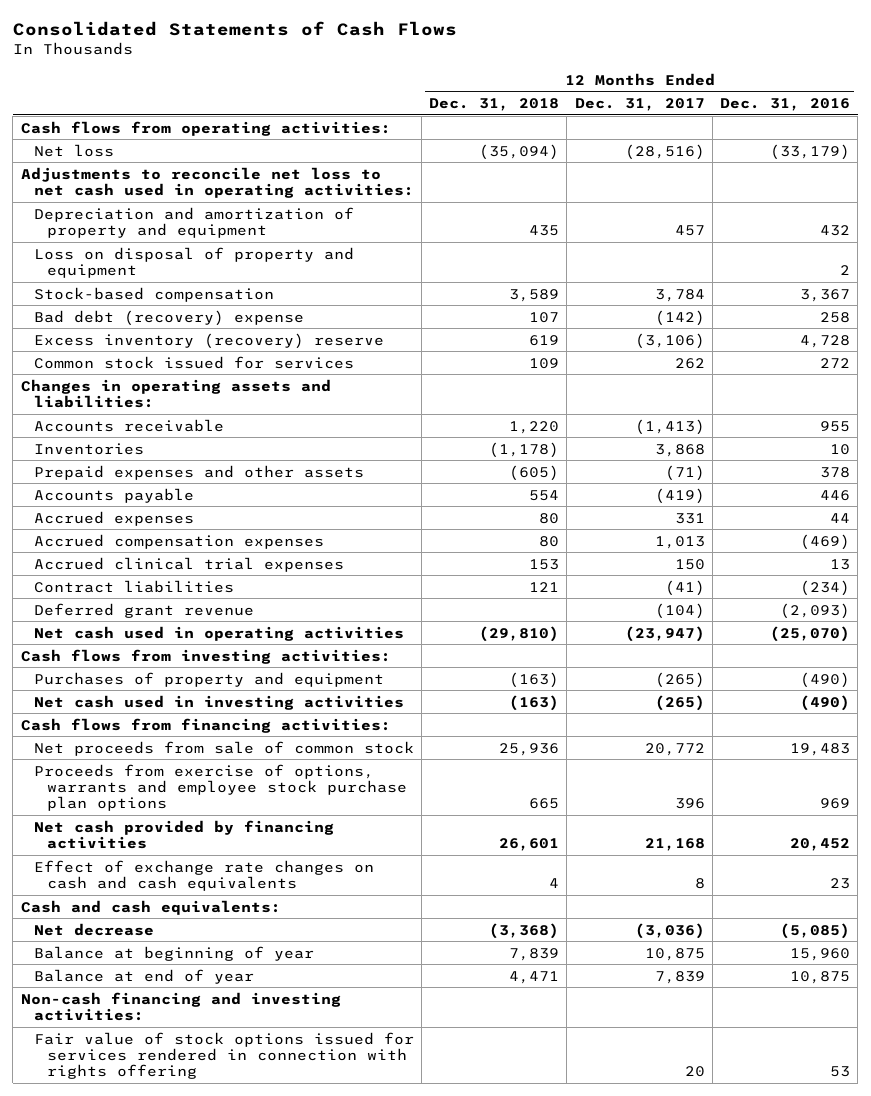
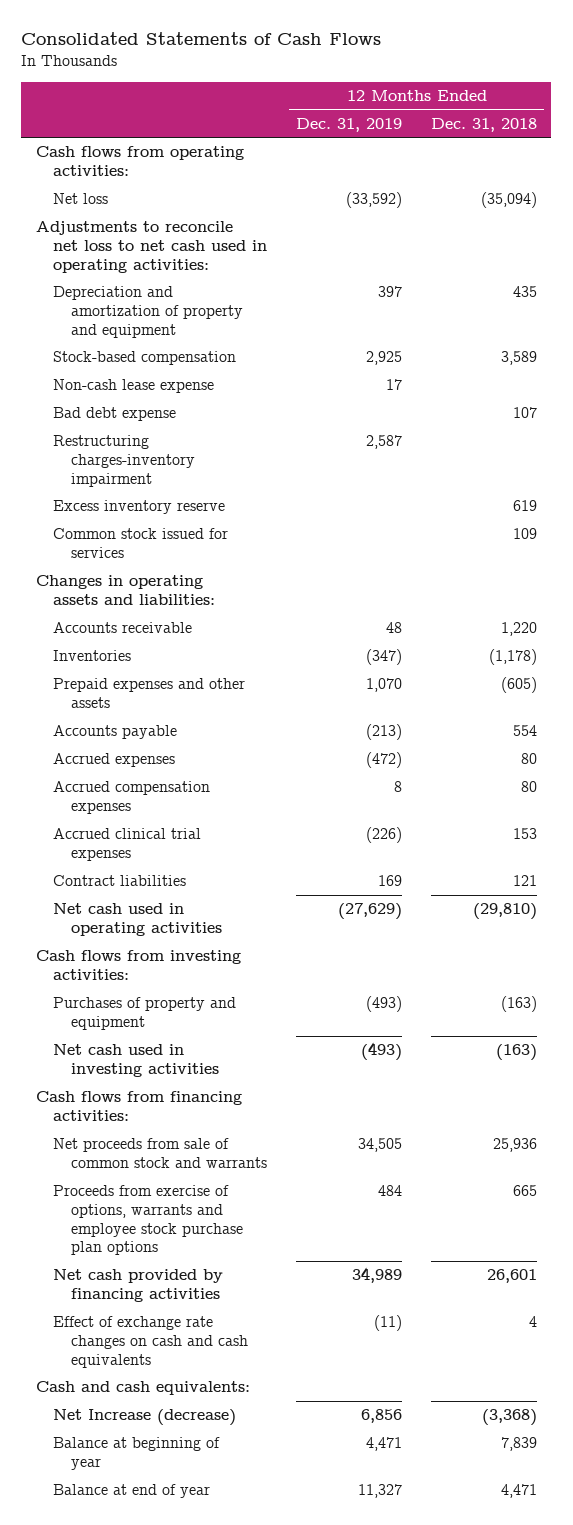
[574,98,705,112] Dec. 31, 2017 -> none
[719,98,850,112] Dec. 31, 2016 -> none
none -> [296,117,403,132] Dec. 31, 2019
[33,246,354,279] Loss on disposal of property and equipment -> none
none -> [53,379,215,394] Non-cash lease expense
[33,309,304,326] Bad debt (recovery) expense -> [53,407,177,422] Bad debt expense
none -> [53,435,195,487] Restructuring charges-inventory impairment
[33,332,384,349] Excess inventory (recovery) reserve -> [53,500,226,515] Excess inventory reserve
[33,602,254,618] Deferred grant revenue -> none
[33,740,414,756] Net proceeds from sale of common stock -> [53,1138,267,1168] Net proceeds from sale of common stock and warrants
[33,922,154,936] Net decrease -> [53,1409,237,1427] Net Increase (decrease)
[20,991,341,1022] Non-cash financing and investing activities: -> none
[33,1031,414,1080] Fair value of stock options issued for services rendered in connection with rights offering -> none

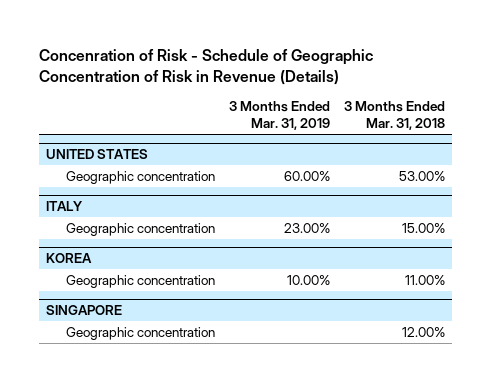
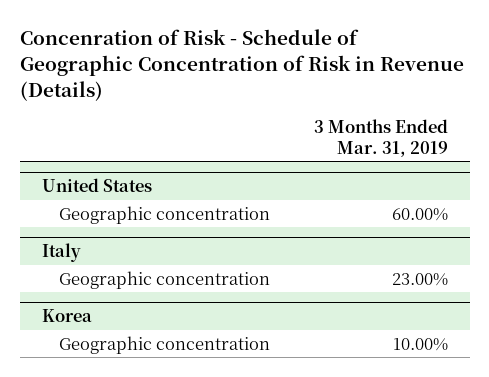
[343,101,445,131] 3 Months Ended Mar. 31, 2018 -> none
[46,149,149,160] UNITED STATES -> [41,178,152,193] United States
[46,201,84,212] ITALY -> [41,243,81,263] Italy
[46,253,93,264] KOREA -> [41,309,92,323] Korea
[46,305,123,316] SINGAPORE -> none
[66,326,216,340] Geographic concentration -> none

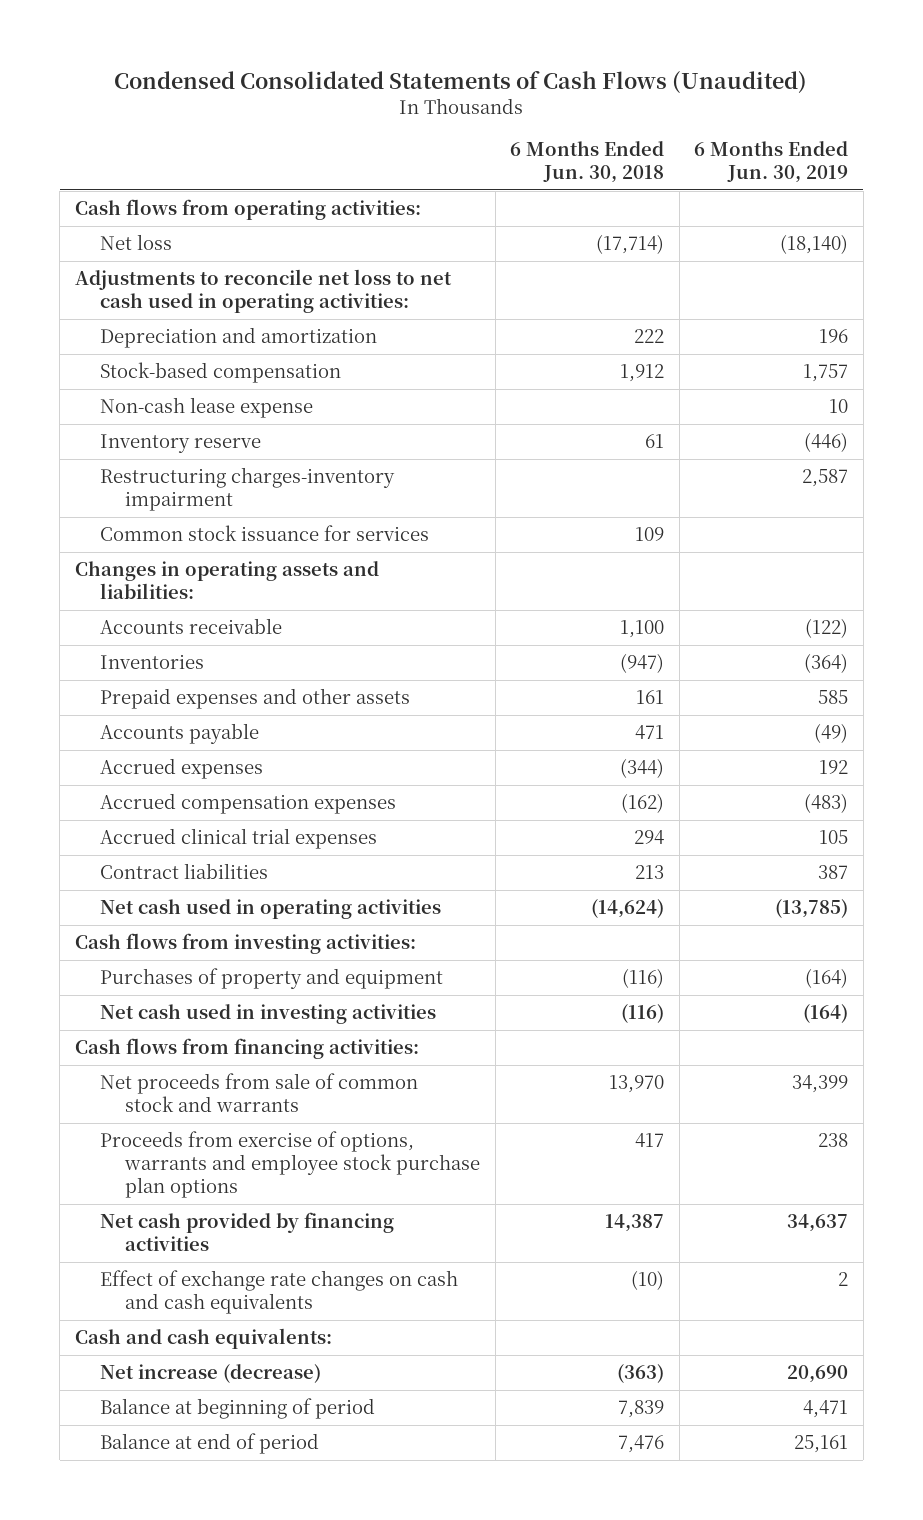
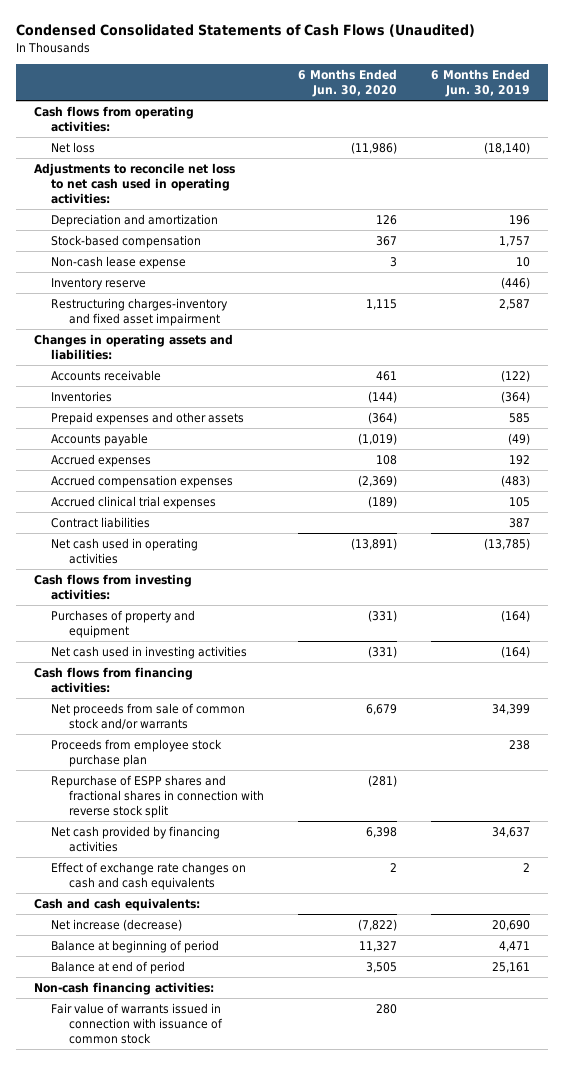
[510,141,665,184] 6 Months Ended Jun. 30, 2018 -> none
none -> [298,69,398,98] 6 Months Ended Jun. 30, 2020
[99,525,429,542] Common stock issuance for services -> none
[99,467,395,512] Restructuring charges-inventory impairment -> [51,297,229,326] Restructuring charges-inventory and fixed asset impairment
[99,1073,418,1113] Net proceeds from sale of common stock and warrants -> [51,702,246,730] Net proceeds from sale of common stock and/or warrants
[99,1131,481,1199] Proceeds from exercise of options, warrants and employee stock purchase plan options -> [51,738,223,767] Proceeds from employee stock purchase plan
none -> [51,774,264,818] Repurchase of ESPP shares and fractional shares in connection with reverse stock split
none -> [33,981,214,995] Non-cash financing activities:
none -> [51,1002,223,1044] Fair value of warrants issued in connection with issuance of common stock

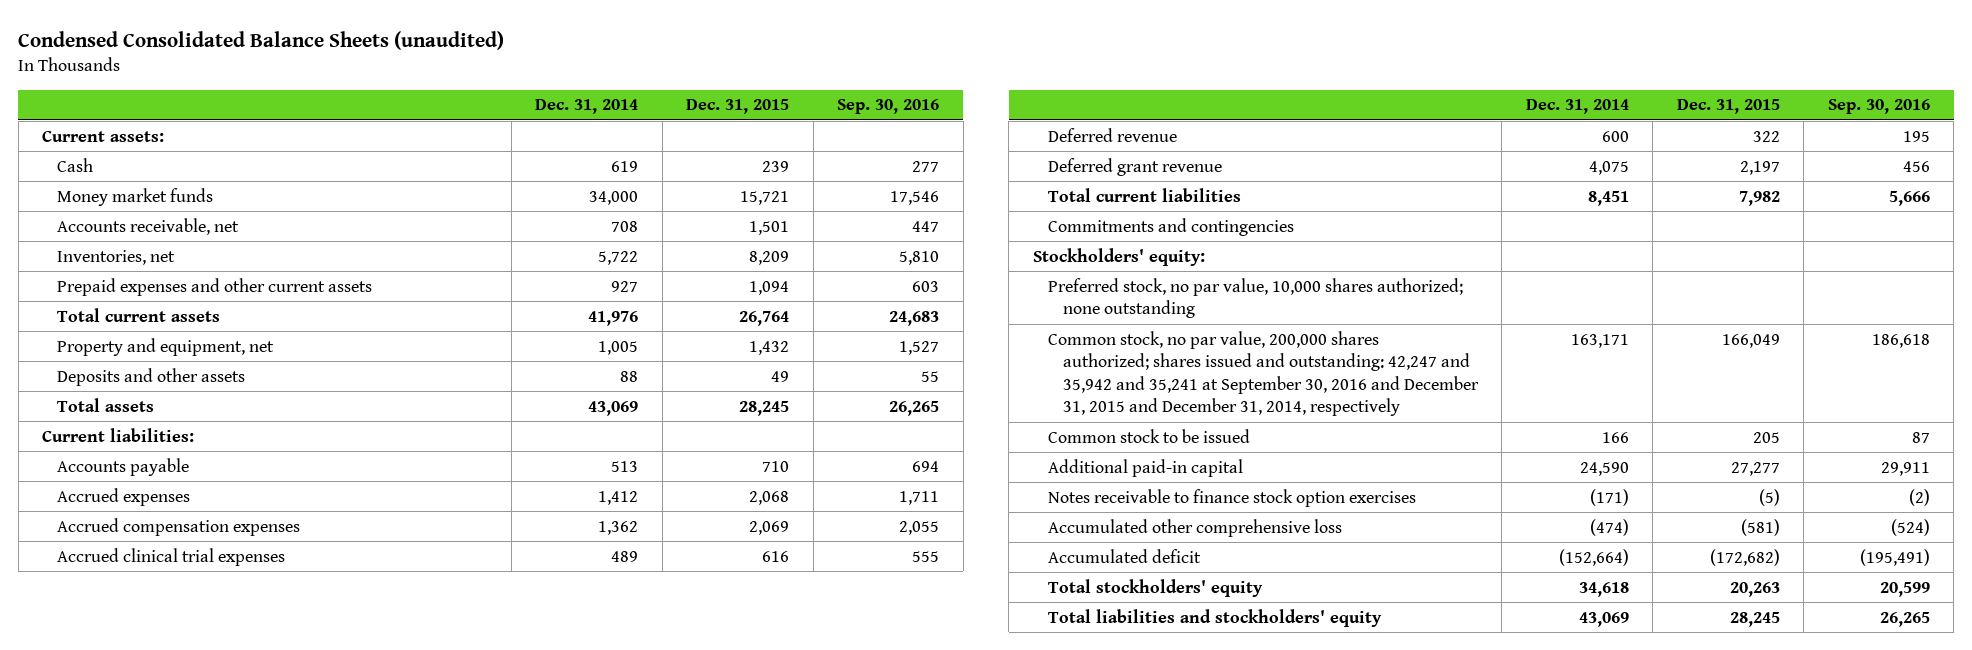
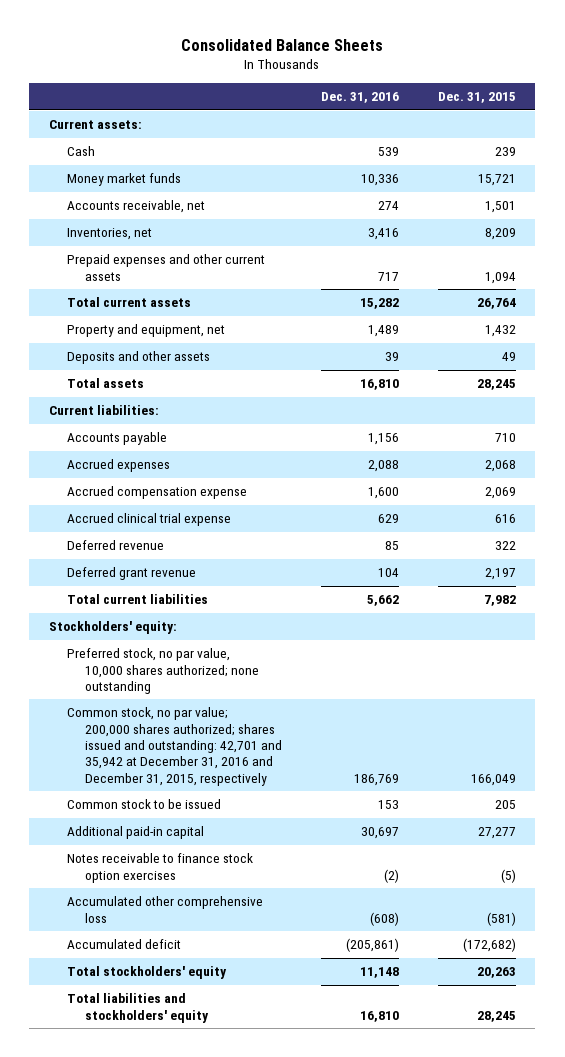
[18,30,505,50] Condensed Consolidated Balance Sheets (unaudited) -> [181,38,384,51] Consolidated Balance Sheets
[535,99,639,115] Dec. 31, 2014 -> none
[837,99,940,115] Sep. 30, 2016 -> none
none -> [321,92,400,104] Dec. 31, 2016
[57,517,301,536] Accrued compensation expenses -> [67,486,248,500] Accrued compensation expense
[57,547,286,566] Accrued clinical trial expenses -> [67,513,232,527] Accrued clinical trial expense
[1047,217,1294,236] Commitments and contingencies -> none
[1047,330,1479,417] Common stock, no par value, 200,000 shares authorized; shares issued and outstanding: 42,247 and 35,942 and 35,241 at September 30, 2016 and December 31, 2015 and December 31, 2014, respectively -> [67,707,283,786] Common stock, no par value; 200,000 shares authorized; shares issued and outstanding: 42,701 and 35,942 at December 31, 2016 and December 31, 2015, respectively

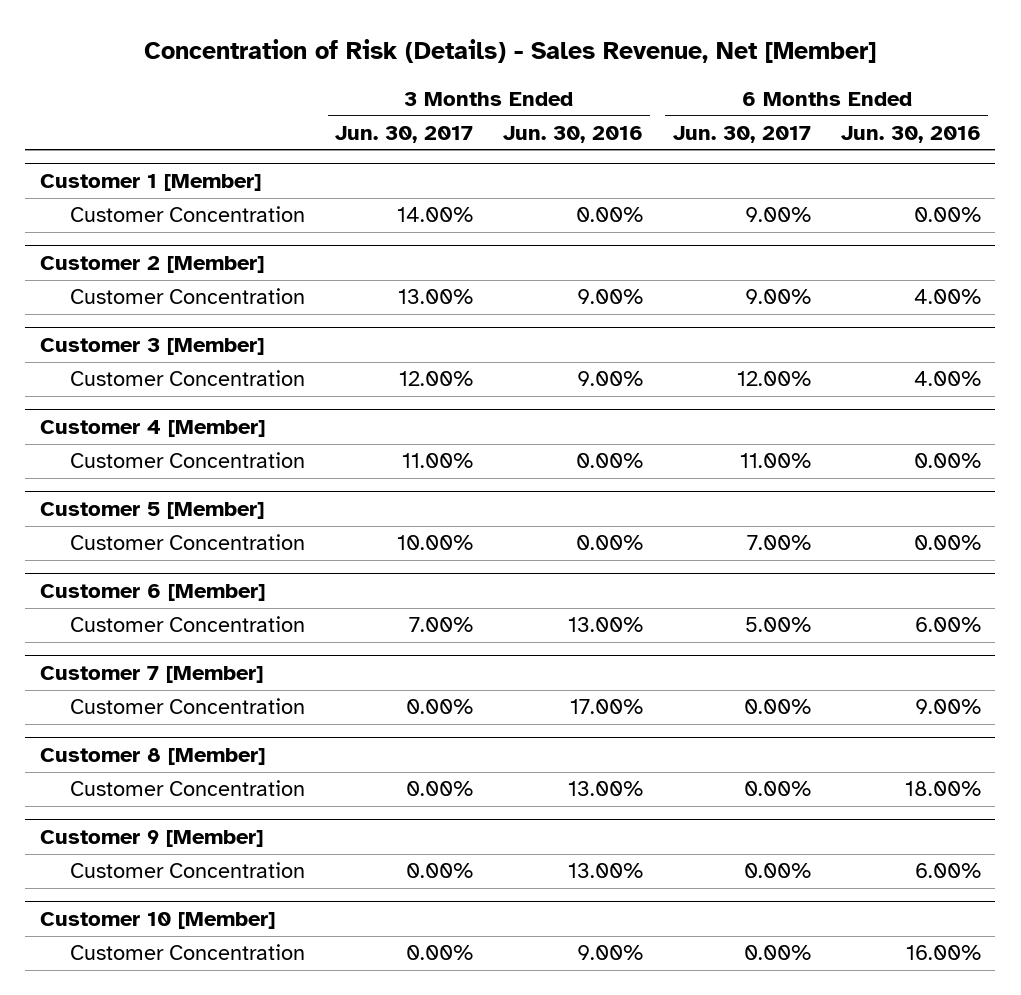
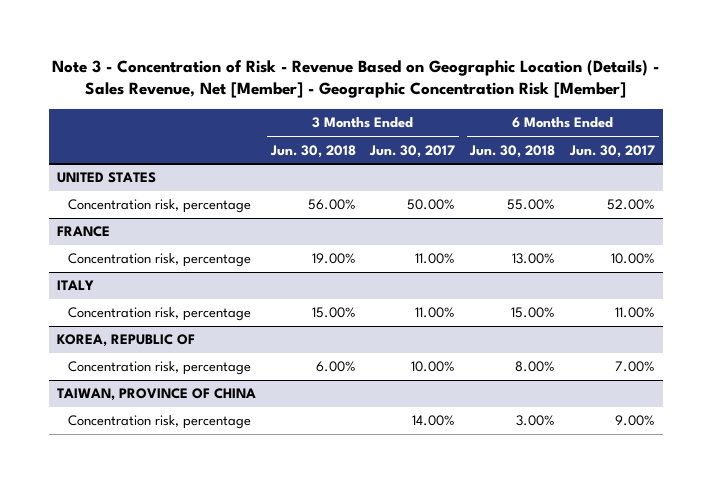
[144,39,877,64] Concentration of Risk (Details) - Sales Revenue, Net [Member] -> [51,59,659,99] Note 3 - Concentration of Risk - Revenue Based on Geographic Location (Details) - Sales Revenue, Net [Member] - Geographic Concentration Risk [Member]
[502,125,643,143] Jun. 30, 2016 -> none
[840,125,981,143] Jun. 30, 2016 -> none
none -> [269,144,356,158] Jun. 30, 2018
none -> [469,144,556,158] Jun. 30, 2018
[40,584,266,602] Customer 6 [Member] -> none
[70,616,306,633] Customer Concentration -> none
[40,666,264,684] Customer 7 [Member] -> none
[70,698,306,715] Customer Concentration -> none
[40,748,266,766] Customer 8 [Member] -> none
[70,780,306,797] Customer Concentration -> none
[40,830,264,848] Customer 9 [Member] -> none
[70,862,306,879] Customer Concentration -> none
[40,912,276,930] Customer 10 [Member] -> none
[70,944,306,961] Customer Concentration -> none
[40,174,262,192] Customer 1 [Member] -> [56,172,156,184] UNITED STATES
[70,206,306,223] Customer Concentration -> [67,199,251,214] Concentration risk, percentage
[397,207,474,223] 14.00% -> [407,199,456,211] 50.00%
[744,207,811,223] 9.00% -> [607,199,656,211] 52.00%
[40,256,265,274] Customer 2 [Member] -> [56,226,110,238] FRANCE
[70,288,306,305] Customer Concentration -> [67,253,251,268] Concentration risk, percentage
[398,289,474,305] 13.00% -> [415,253,456,265] 11.00%
[744,289,811,305] 9.00% -> [611,253,656,265] 10.00%
[40,338,265,356] Customer 3 [Member] -> [56,280,94,291] ITALY
[70,370,306,387] Customer Concentration -> [67,307,251,322] Concentration risk, percentage
[399,371,474,387] 12.00% -> [415,307,456,319] 11.00%
[736,371,811,387] 12.00% -> [615,307,656,319] 11.00%
[40,420,266,438] Customer 4 [Member] -> [56,334,195,348] KOREA, REPUBLIC OF
[70,452,306,469] Customer Concentration -> [67,361,251,376] Concentration risk, percentage
[402,453,474,469] 11.00% -> [411,361,456,373] 10.00%
[739,453,811,469] 11.00% -> [615,361,656,373] 7.00%
[40,502,265,520] Customer 5 [Member] -> [56,388,256,402] TAIWAN, PROVINCE OF CHINA
[70,534,306,551] Customer Concentration -> [67,415,251,430] Concentration risk, percentage
[397,535,474,551] 10.00% -> [412,415,456,427] 14.00%
[746,535,811,551] 7.00% -> [615,415,656,427] 9.00%

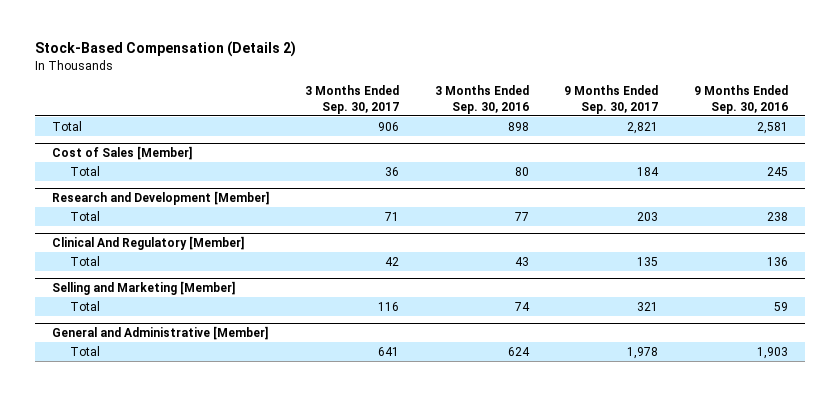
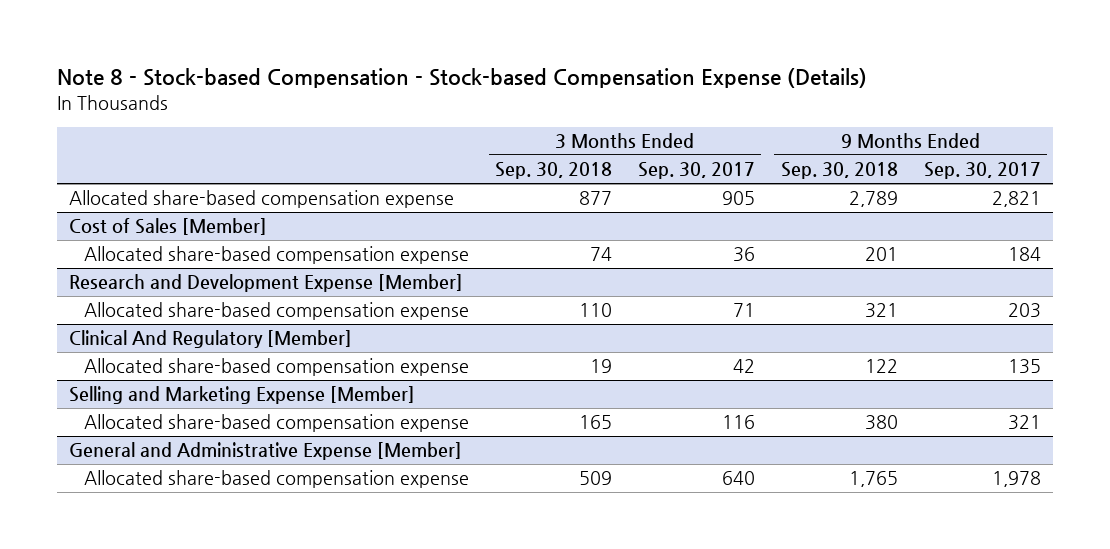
[34,41,296,58] Stock-Based Compensation (Details 2) -> [56,68,867,89] Note 8 - Stock-based Compensation - Stock-based Compensation Expense (Details)
[434,85,529,114] 3 Months Ended Sep. 30, 2016 -> none
[693,85,788,114] 9 Months Ended Sep. 30, 2016 -> none
none -> [495,162,613,180] Sep. 30, 2018
none -> [780,162,898,180] Sep. 30, 2018
[52,120,83,131] Total -> none
none -> [69,190,455,209] Allocated share-based compensation expense
[70,165,101,176] Total -> [84,246,470,265] Allocated share-based compensation expense
[52,191,270,206] Research and Development [Member] -> [69,274,464,293] Research and Development Expense [Member]
[70,210,101,221] Total -> [84,302,470,321] Allocated share-based compensation expense
[70,345,101,356] Total -> none
[70,255,101,266] Total -> [84,358,470,377] Allocated share-based compensation expense
[52,281,236,296] Selling and Marketing [Member] -> [69,386,416,405] Selling and Marketing Expense [Member]
[70,300,101,311] Total -> [84,414,470,433] Allocated share-based compensation expense
[52,326,269,341] General and Administrative [Member] -> [69,442,463,461] General and Administrative Expense [Member]
none -> [84,470,470,489] Allocated share-based compensation expense

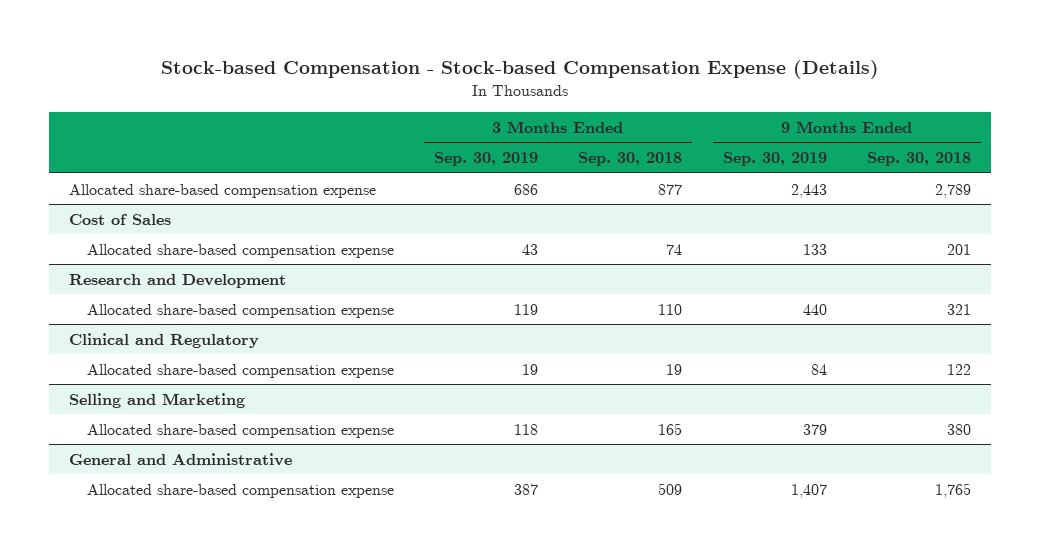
[56,68,867,89] Note 8 - Stock-based Compensation - Stock-based Compensation Expense (Details) -> [161,60,880,80] Stock-based Compensation - Stock-based Compensation Expense (Details)
[637,162,755,180] Sep. 30, 2017 -> none
[923,162,1041,180] Sep. 30, 2017 -> none
none -> [434,152,539,167] Sep. 30, 2019
none -> [722,152,827,167] Sep. 30, 2019
[69,218,268,236] Cost of Sales [Member] -> [69,213,172,225] Cost of Sales
[69,274,464,293] Research and Development Expense [Member] -> [69,273,287,288] Research and Development
[69,330,353,349] Clinical And Regulatory [Member] -> [69,332,260,348] Clinical and Regulatory
[69,386,416,405] Selling and Marketing Expense [Member] -> [69,392,246,408] Selling and Marketing
[69,442,463,461] General and Administrative Expense [Member] -> [69,452,293,466] General and Administrative

